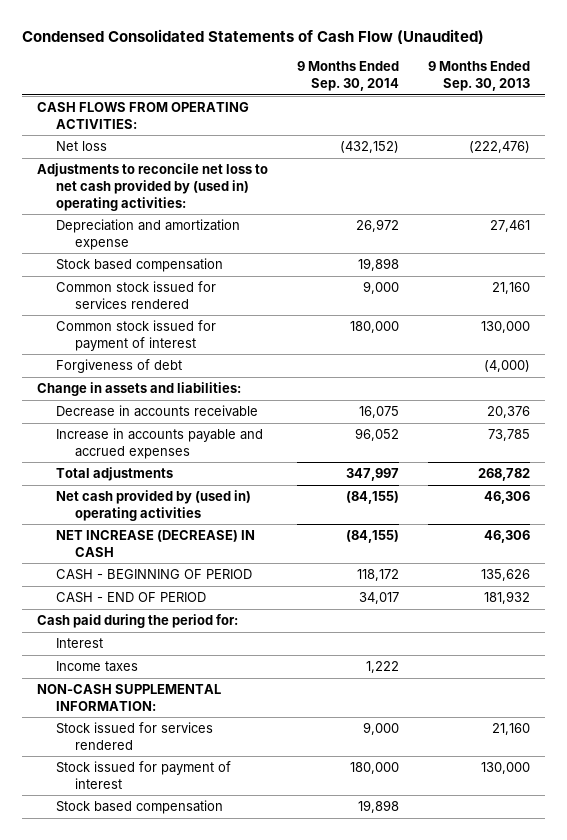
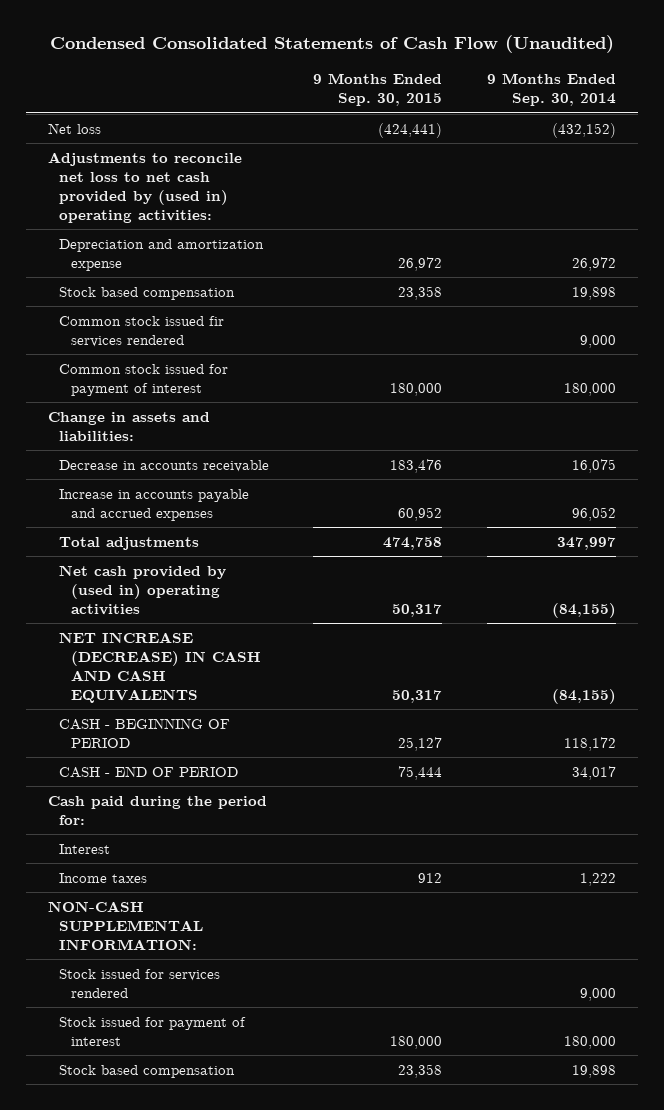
[428,61,531,92] 9 Months Ended Sep. 30, 2013 -> none
none -> [313,73,443,107] 9 Months Ended Sep. 30, 2015
[36,102,249,129] CASH FLOWS FROM OPERATING ACTIVITIES: -> none
[55,281,216,309] Common stock issued for services rendered -> [59,315,225,347] Common stock issued fir services rendered
[55,359,182,374] Forgiveness of debt -> none
[55,530,255,557] NET INCREASE (DECREASE) IN CASH -> [59,631,261,703] NET INCREASE (DECREASE) IN CASH AND CASH EQUIVALENTS

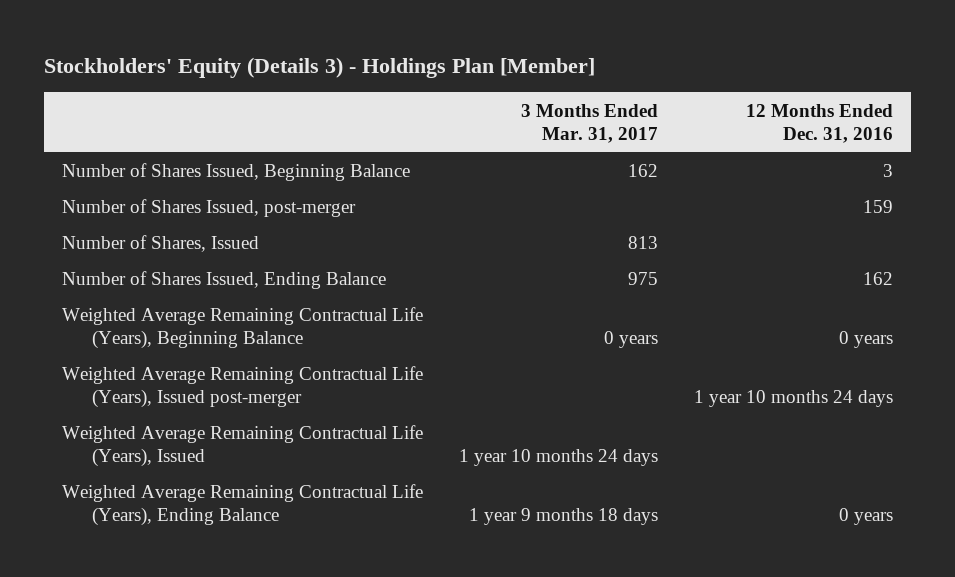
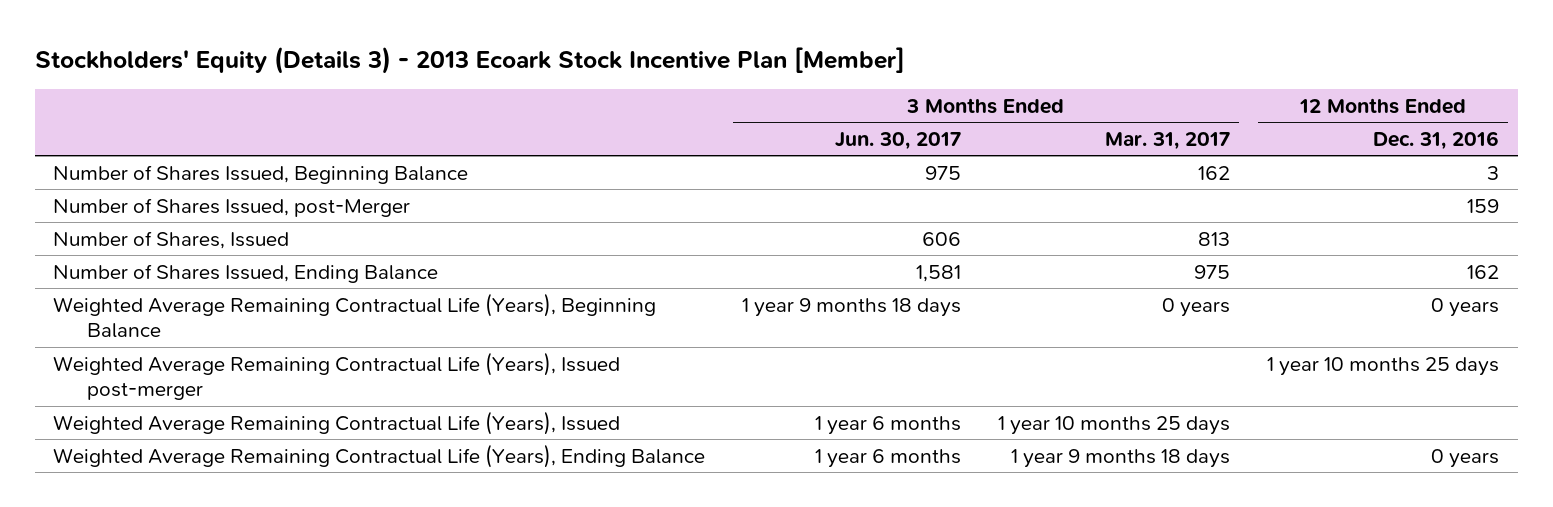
[43,57,595,79] Stockholders' Equity (Details 3) - Holdings Plan [Member] -> [34,45,905,74] Stockholders' Equity (Details 3) - 2013 Ecoark Stock Incentive Plan [Member]
none -> [835,131,962,150] Jun. 30, 2017
[61,199,356,218] Number of Shares Issued, post-merger -> [53,197,411,217] Number of Shares Issued, post-Merger
[694,390,894,408] 1 year 10 months 24 days -> [1267,356,1500,376] 1 year 10 months 25 days
[458,449,658,467] 1 year 10 months 24 days -> [998,415,1231,435] 1 year 10 months 25 days

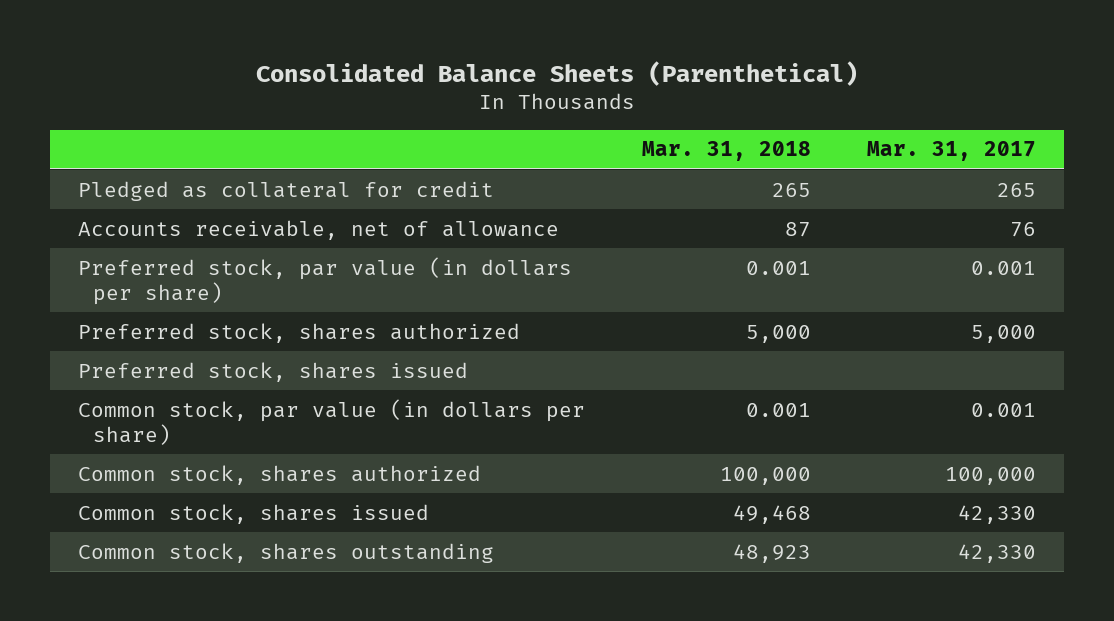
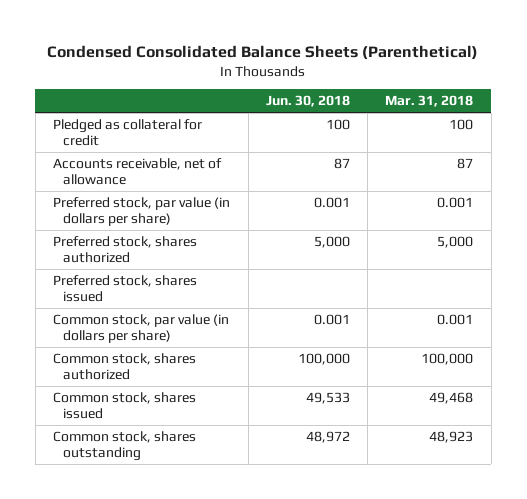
[256,60,859,86] Consolidated Balance Sheets (Parenthetical) -> [47,44,479,60] Condensed Consolidated Balance Sheets (Parenthetical)
[867,141,1037,162] Mar. 31, 2017 -> none
none -> [265,95,350,108] Jun. 30, 2018
[771,182,811,197] 265 -> [449,118,474,130] 100

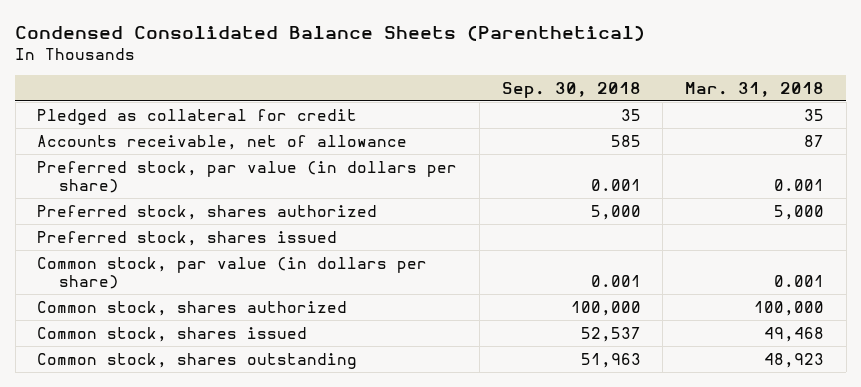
[265,95,350,108] Jun. 30, 2018 -> none
none -> [501,81,641,98] Sep. 30, 2018
[449,118,474,130] 100 -> [803,108,824,121] 35

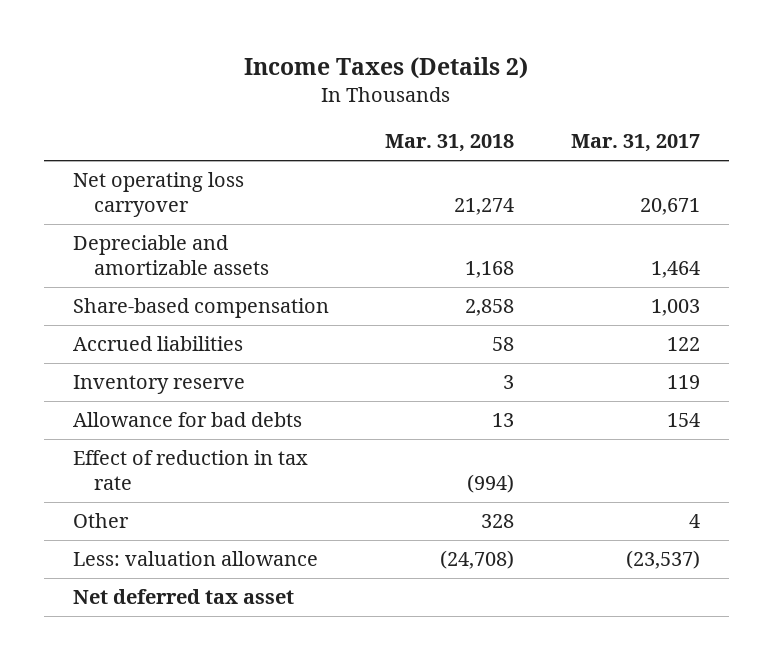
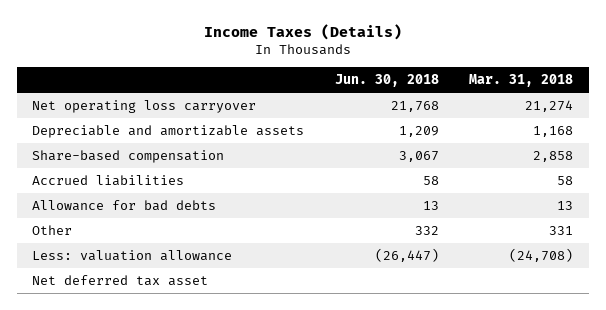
[244,57,529,80] Income Taxes (Details 2) -> [203,23,402,40] Income Taxes (Details)
[571,134,701,153] Mar. 31, 2017 -> none
none -> [334,74,439,88] Jun. 30, 2018
[72,375,245,395] Inventory reserve -> none
[72,450,308,490] Effect of reduction in tax rate -> none
[481,514,515,529] 328 -> [549,226,574,236] 331

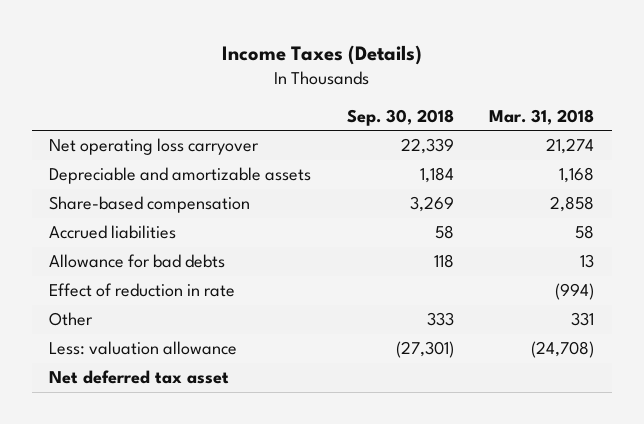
[334,74,439,88] Jun. 30, 2018 -> none
none -> [346,109,454,127] Sep. 30, 2018
none -> [49,283,236,298] Effect of reduction in rate

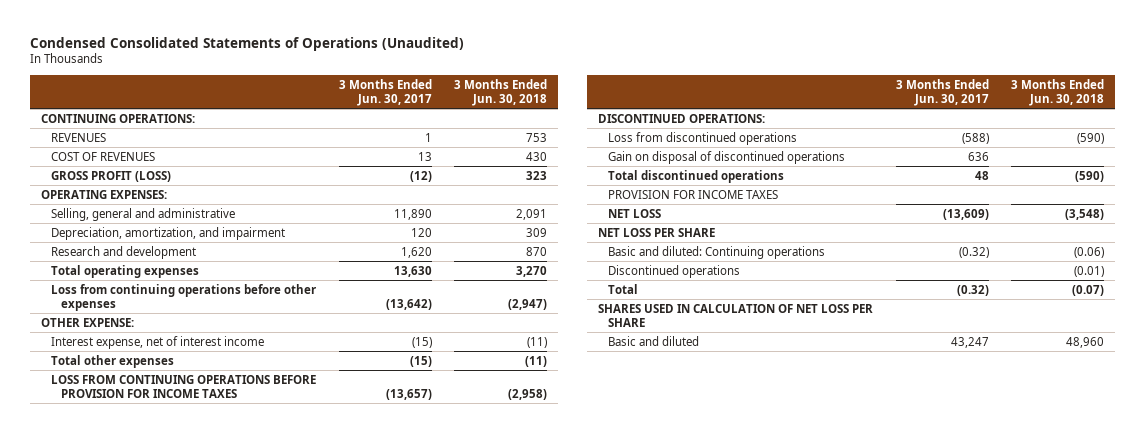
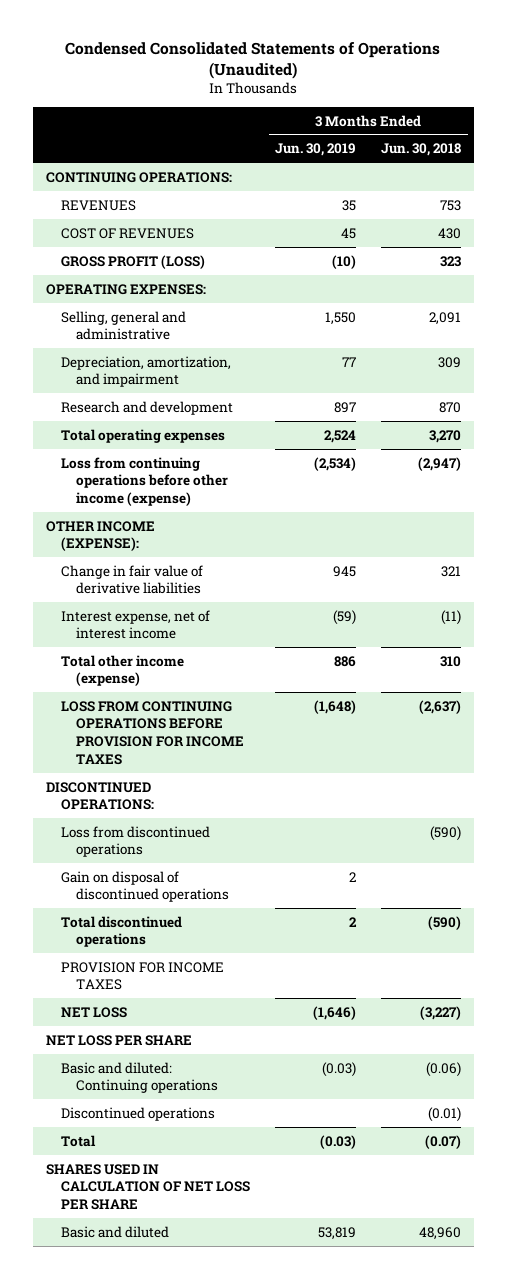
[338,78,432,106] 3 Months Ended Jun. 30, 2017 -> none
none -> [274,143,356,157] Jun. 30, 2019
[51,283,317,311] Loss from continuing operations before other expenses -> [60,456,228,506] Loss from continuing operations before other income (expense)
[41,317,135,327] OTHER EXPENSE: -> [45,520,155,552] OTHER INCOME (EXPENSE):
none -> [60,564,203,595] Change in fair value of derivative liabilities
[51,354,175,368] Total other expenses -> [60,654,184,687] Total other income (expense)
[524,355,547,367] (11) -> [440,655,462,667] 310
[507,388,547,400] (2,958) -> [419,699,462,714] (2,637)
[1065,208,1105,220] (3,548) -> [420,1005,462,1020] (3,227)

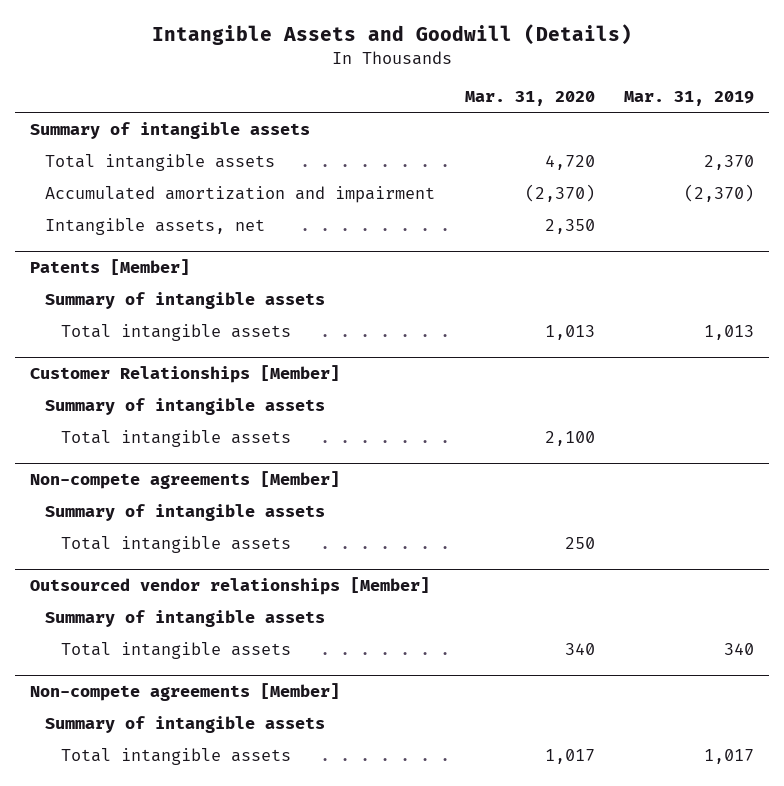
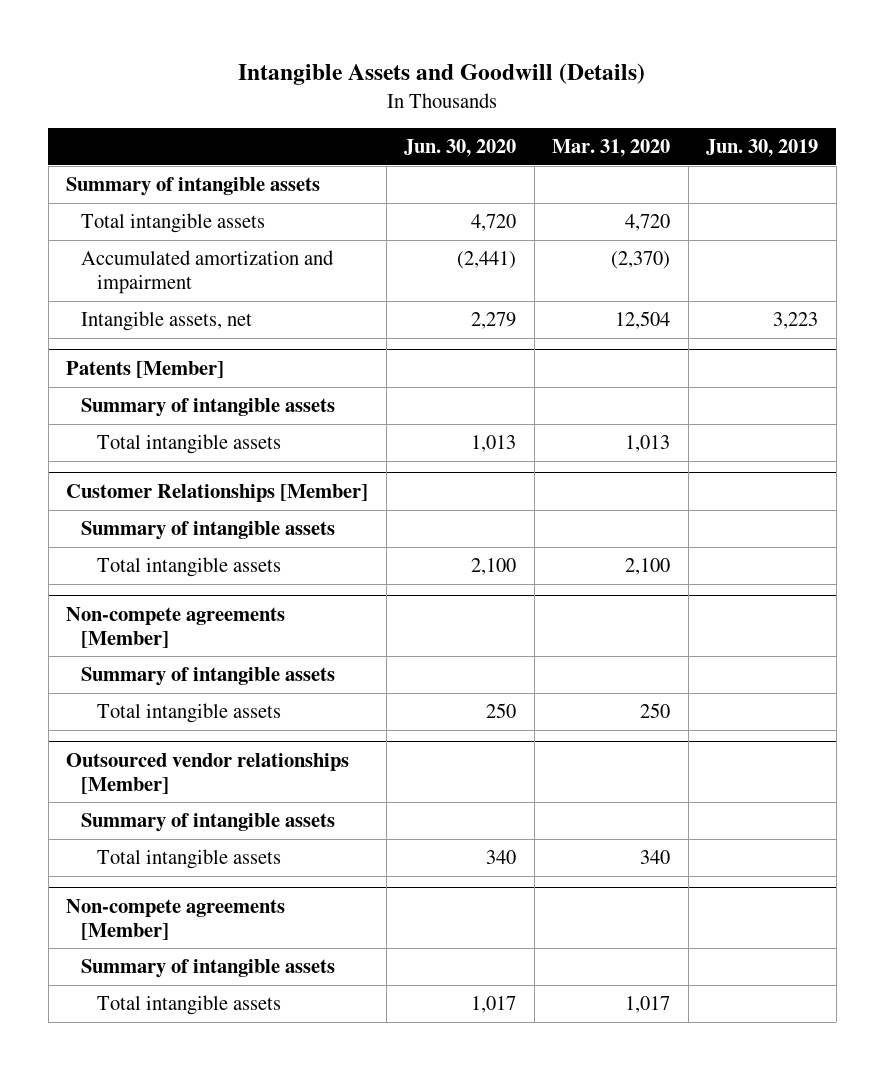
[623,91,754,107] Mar. 31, 2019 -> none
none -> [404,139,517,158] Jun. 30, 2020
none -> [706,139,819,158] Jun. 30, 2019
[544,218,595,234] 2,350 -> [615,311,671,330] 12,504

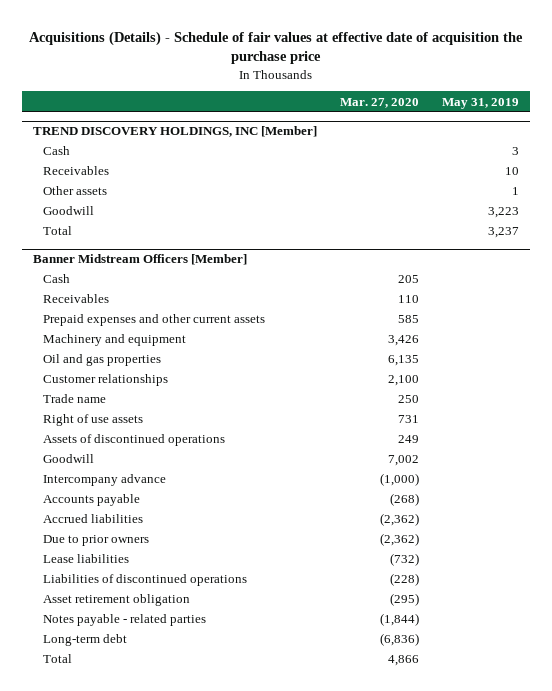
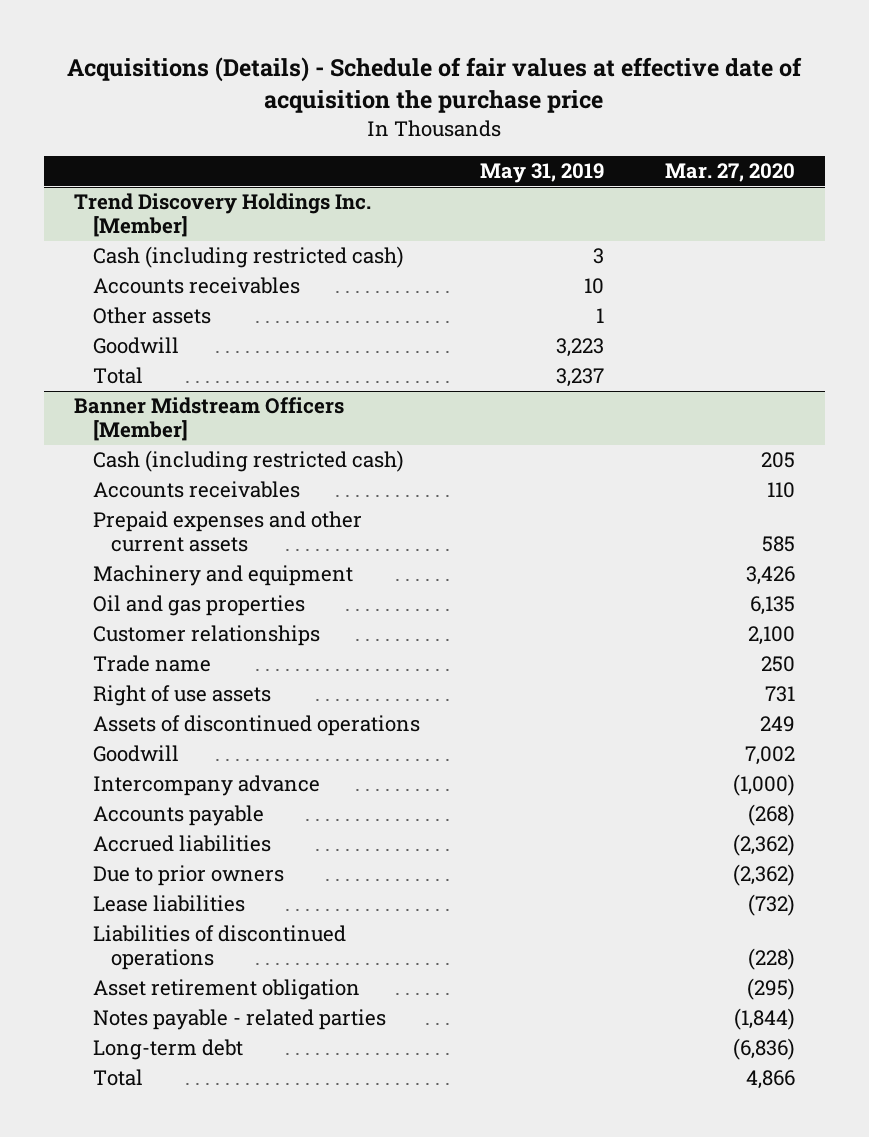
[33,126,318,138] TREND DISCOVERY HOLDINGS, INC [Member] -> [74,193,372,238] Trend Discovery Holdings Inc. [Member]
[42,146,70,156] Cash -> [92,246,404,269] Cash (including restricted cash)
[42,166,109,176] Receivables -> [92,277,300,295] Accounts receivables
[42,274,70,284] Cash -> [92,450,404,473] Cash (including restricted cash)
[42,294,109,304] Receivables -> [92,481,300,499] Accounts receivables

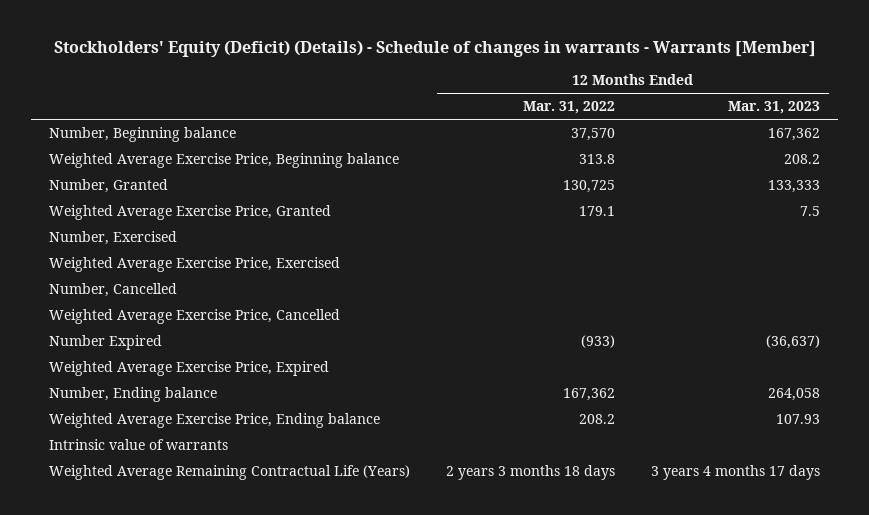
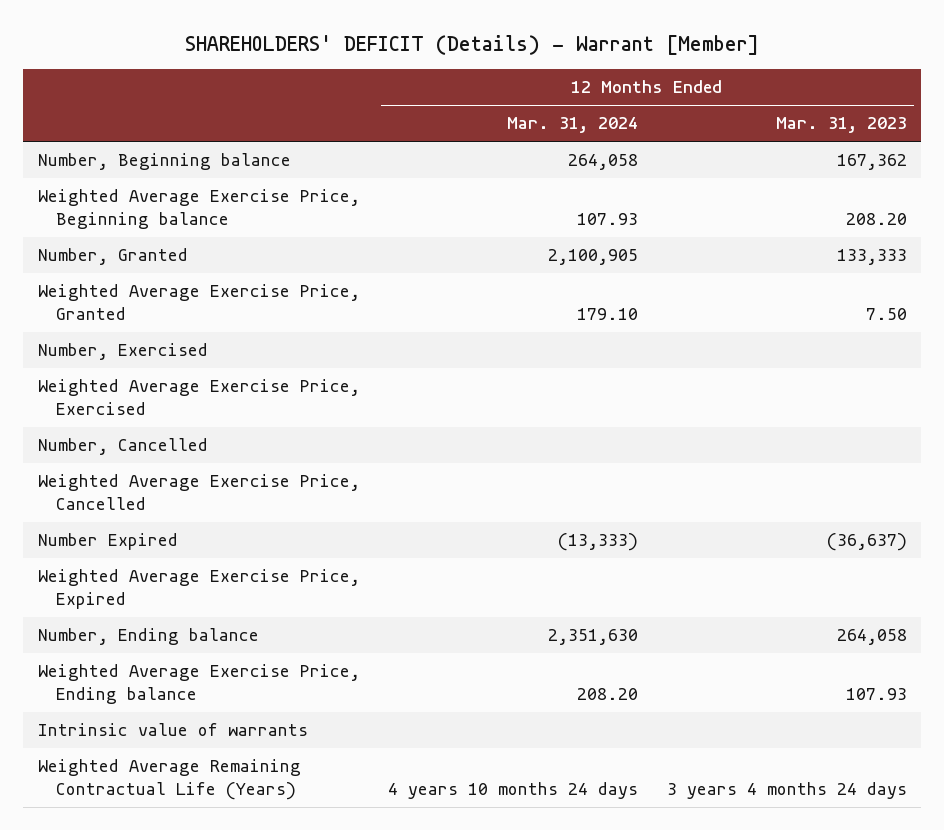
[53,39,816,57] Stockholders' Equity (Deficit) (Details) - Schedule of changes in warrants - Warrants [Member] -> [185,35,760,56] SHAREHOLDERS' DEFICIT (Details) - Warrant [Member]
[523,101,616,115] Mar. 31, 2022 -> none
none -> [507,117,639,134] Mar. 31, 2024
[784,154,821,165] 208.2 -> [845,212,907,225] 208.20
[800,206,821,217] 7.5 -> [865,307,907,320] 7.50
[651,465,821,481] 3 years 4 months 17 days -> [666,781,907,799] 3 years 4 months 24 days

